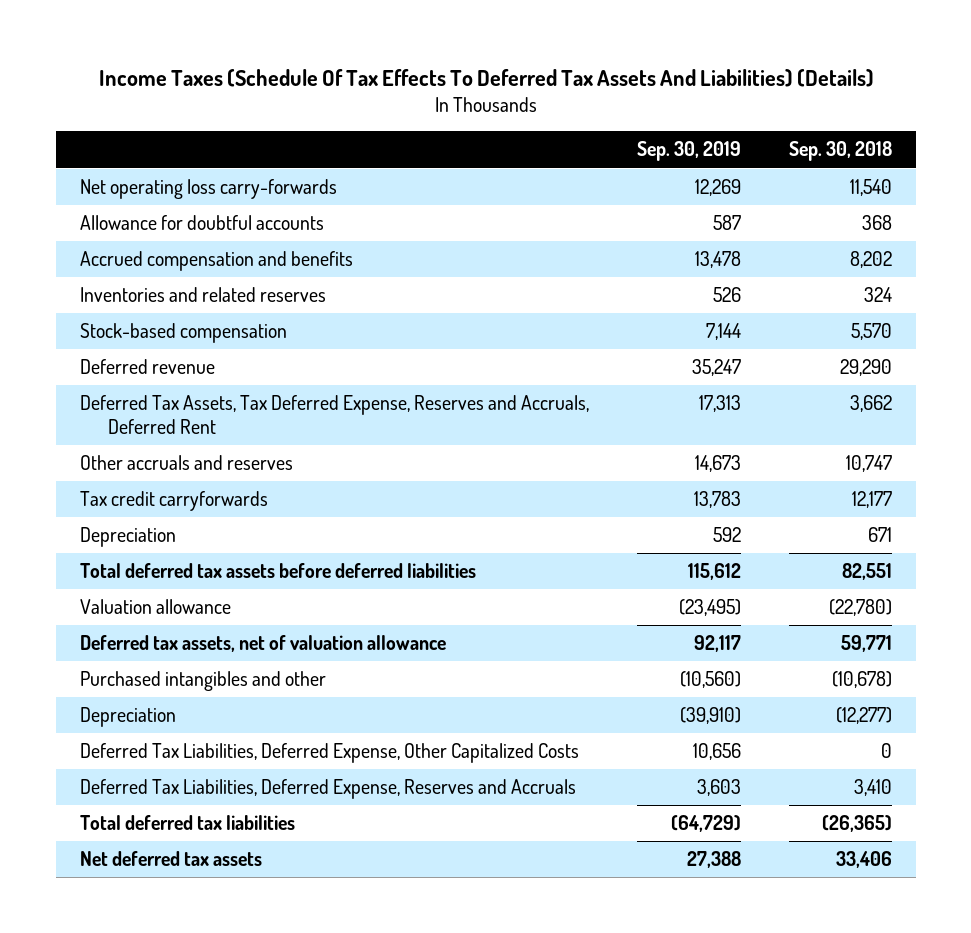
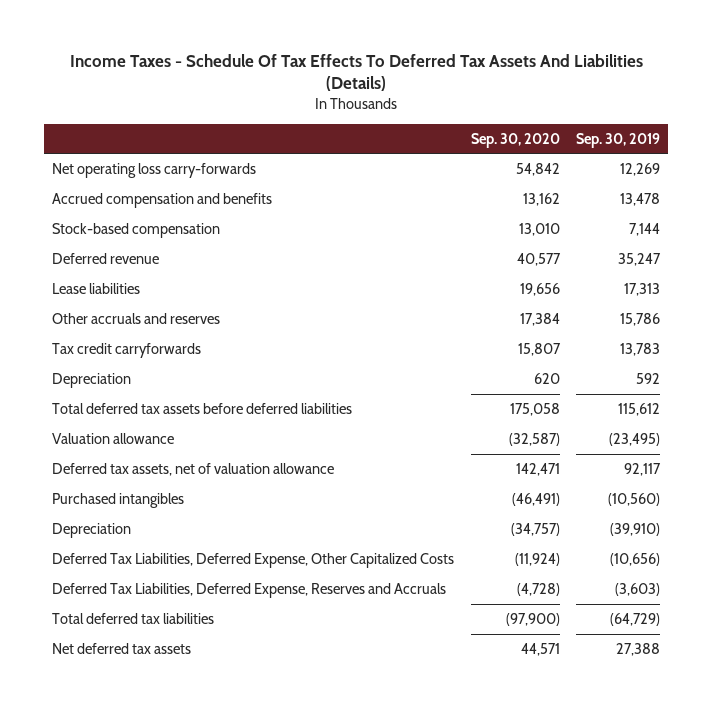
[98,68,874,87] Income Taxes (Schedule Of Tax Effects To Deferred Tax Assets And Liabilities) (Details) -> [70,53,644,92] Income Taxes - Schedule Of Tax Effects To Deferred Tax Assets And Liabilities (Details)
[788,141,892,162] Sep. 30, 2018 -> none
none -> [470,132,560,148] Sep. 30, 2020
[79,215,324,231] Allowance for doubtful accounts -> none
[79,287,326,303] Inventories and related reserves -> none
[79,395,589,434] Deferred Tax Assets, Tax Deferred Expense, Reserves and Accruals, Deferred Rent -> [52,282,141,294] Lease liabilities
[694,455,741,473] 14,673 -> [620,312,661,326] 15,786
[79,671,326,692] Purchased intangibles and other -> [52,492,185,508] Purchased intangibles
[692,743,741,761] 10,656 -> [610,552,661,566] (10,656)
[696,779,741,797] 3,603 -> [615,582,661,596] (3,603)

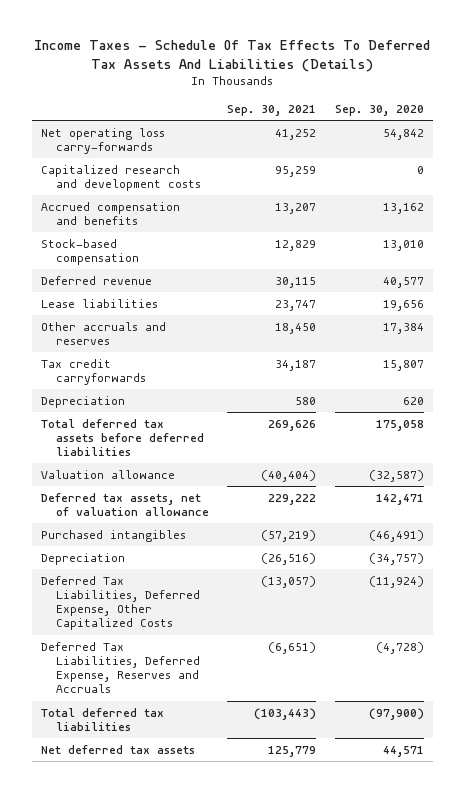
[576,132,661,148] Sep. 30, 2019 -> none
none -> [227,104,317,116] Sep. 30, 2021
none -> [40,164,201,191] Capitalized research and development costs

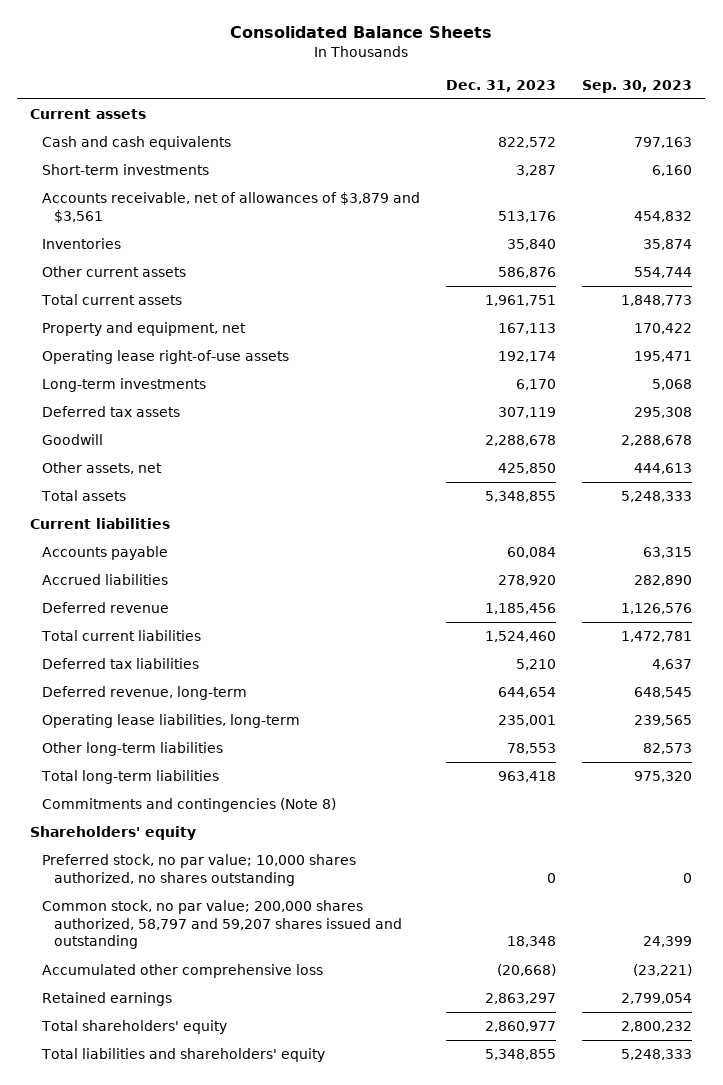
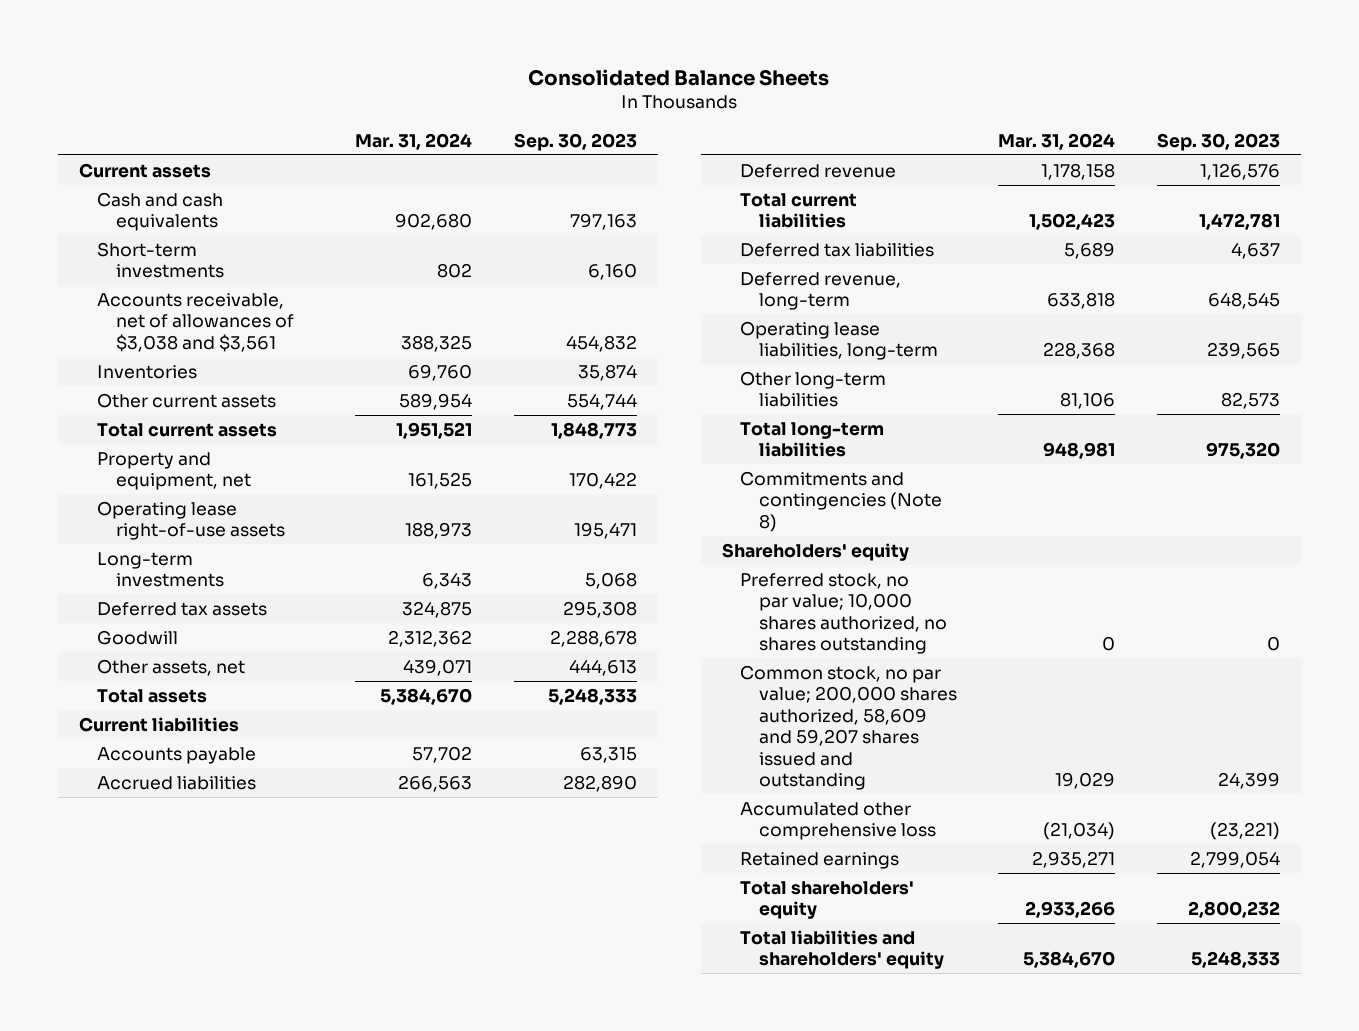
[446,79,557,92] Dec. 31, 2023 -> none
none -> [355,132,473,150] Mar. 31, 2024
[42,192,421,223] Accounts receivable, net of allowances of $3,879 and $3,561 -> [97,292,294,352] Accounts receivable, net of allowances of $3,038 and $3,561
[42,900,403,950] Common stock, no par value; 200,000 shares authorized, 58,797 and 59,207 shares issued and outstanding -> [740,664,957,791] Common stock, no par value; 200,000 shares authorized, 58,609 and 59,207 shares issued and outstanding

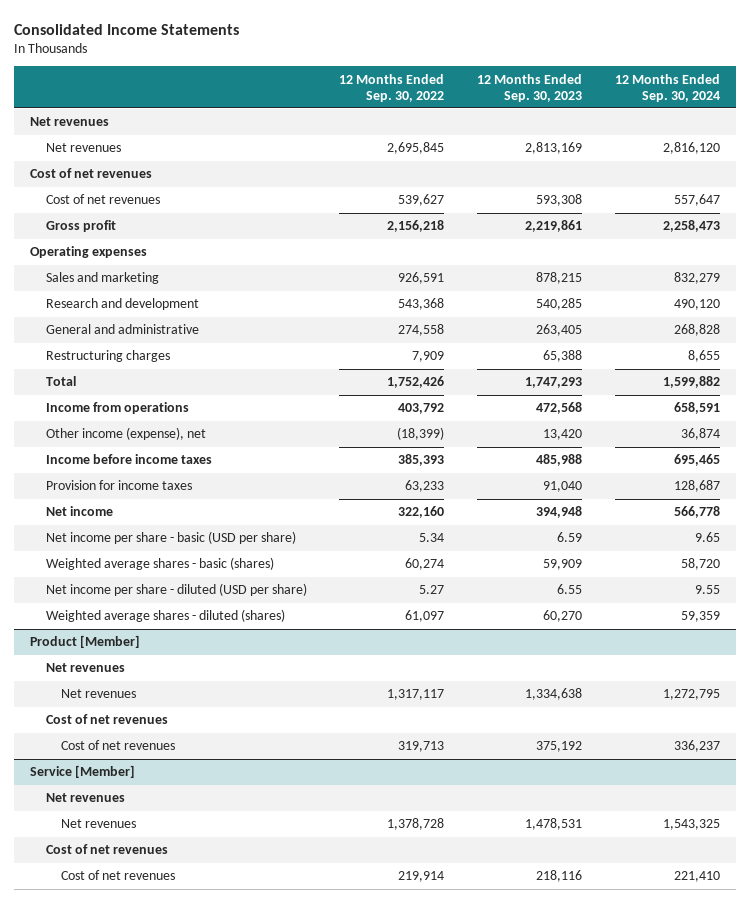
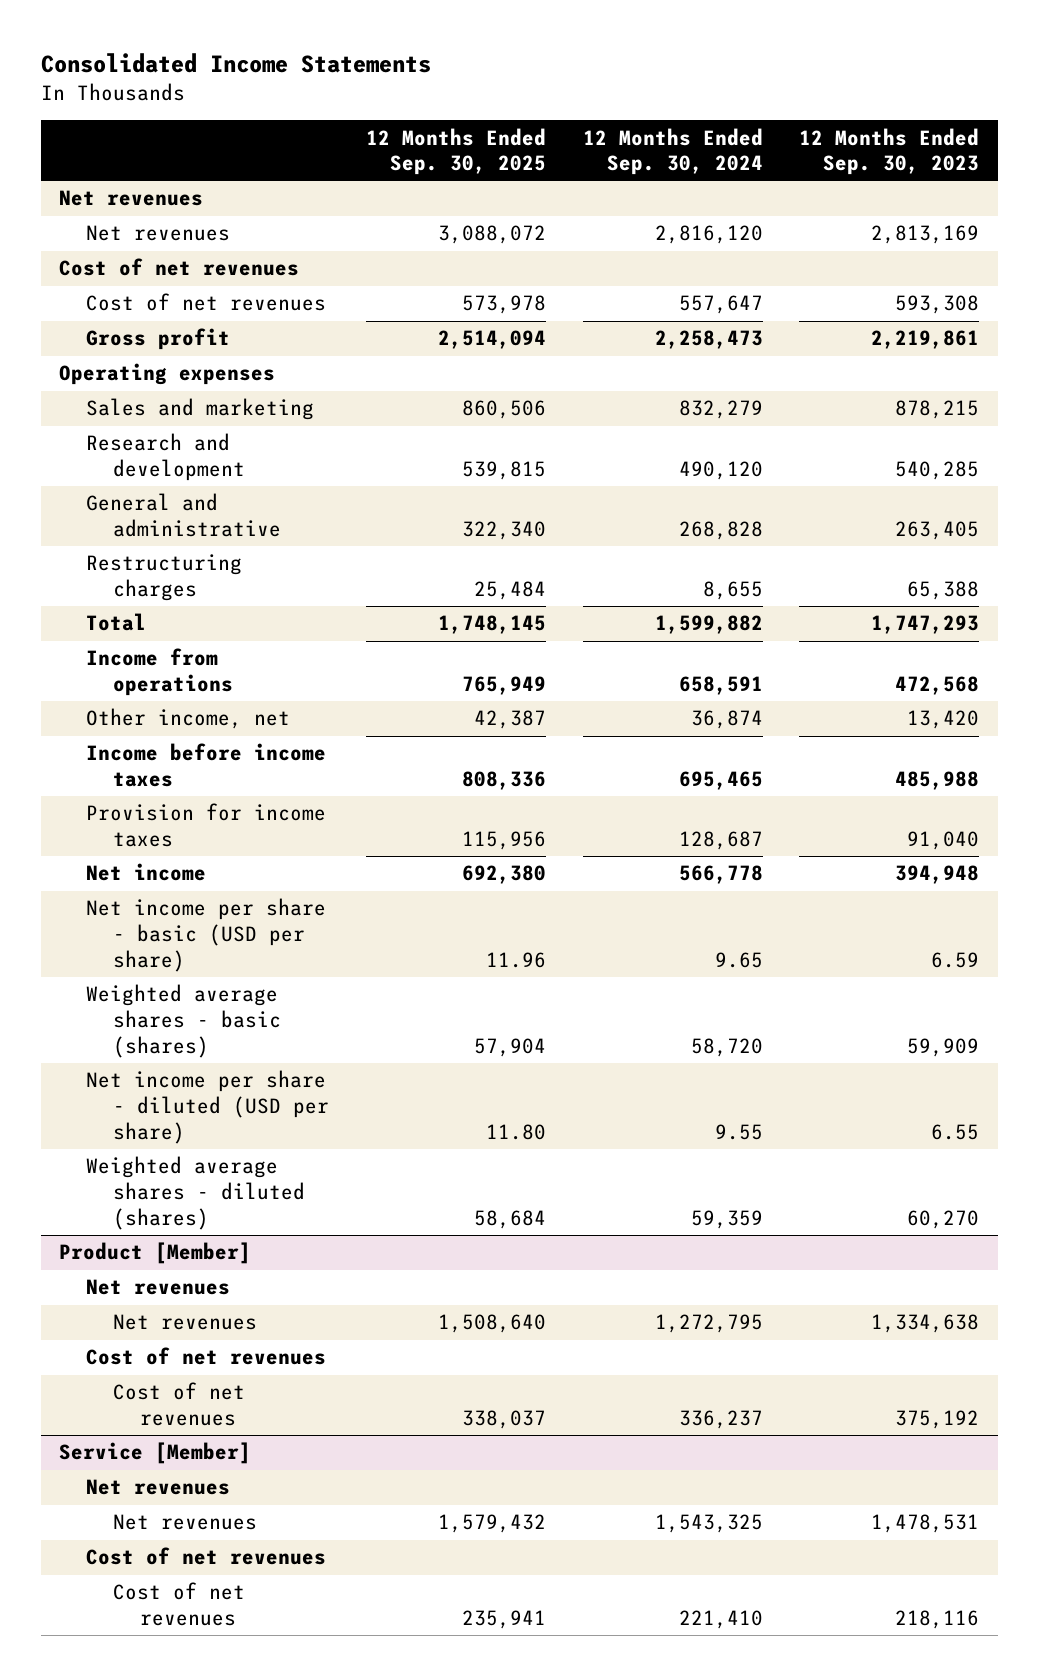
[339,73,445,102] 12 Months Ended Sep. 30, 2022 -> none
none -> [365,127,546,176] 12 Months Ended Sep. 30, 2025
[45,427,206,441] Other income (expense), net -> [85,708,290,730] Other income, net

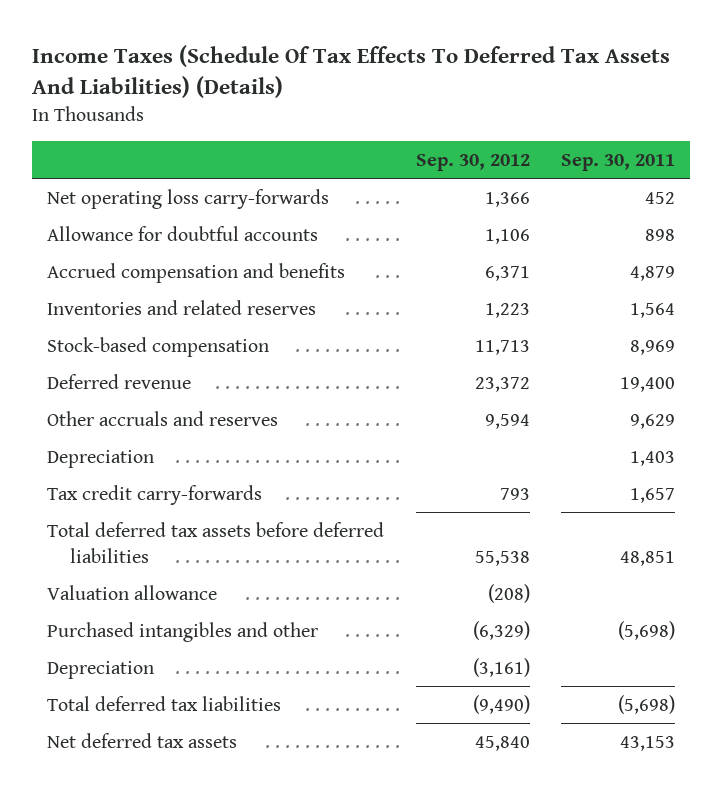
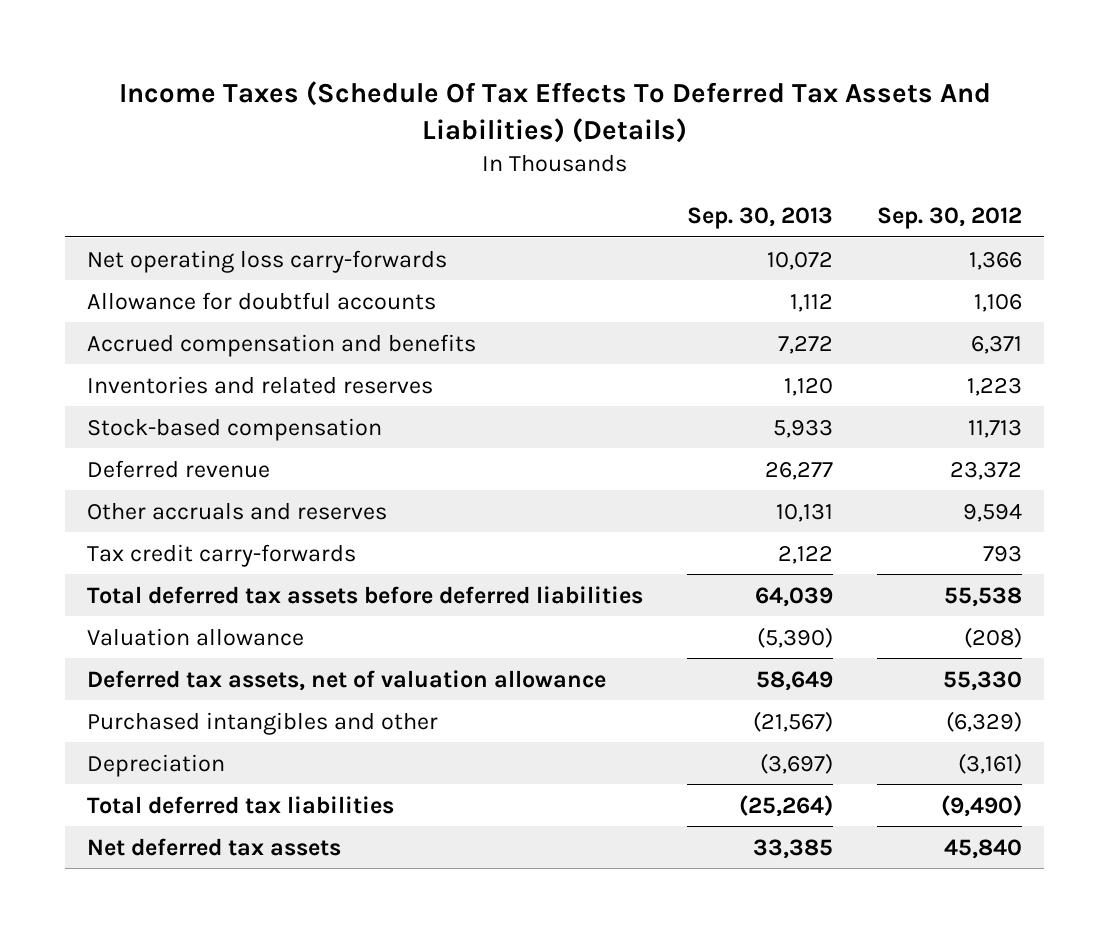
[560,153,675,171] Sep. 30, 2011 -> none
none -> [687,206,834,229] Sep. 30, 2013
[47,449,155,468] Depreciation -> none
none -> [87,669,607,691] Deferred tax assets, net of valuation allowance

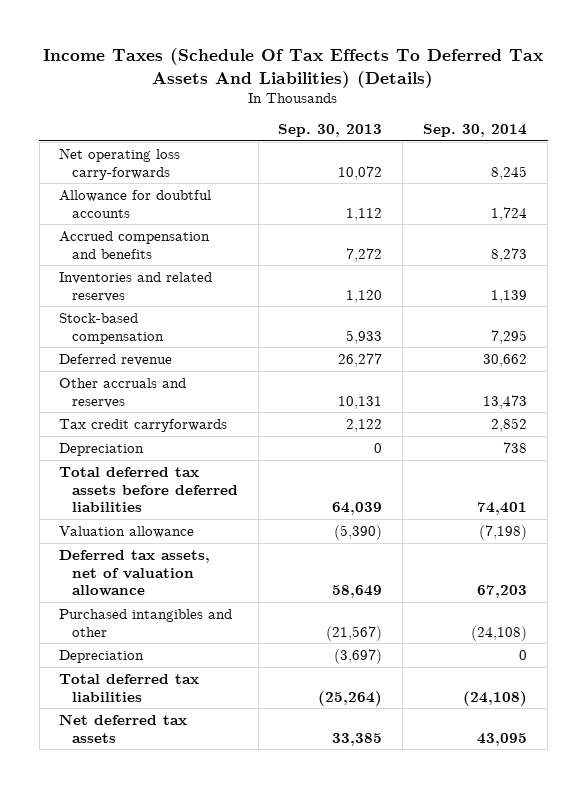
[876,206,1022,229] Sep. 30, 2012 -> none
none -> [423,123,528,137] Sep. 30, 2014
[87,543,357,567] Tax credit carry-forwards -> [59,418,228,432] Tax credit carryforwards
none -> [59,442,145,456] Depreciation

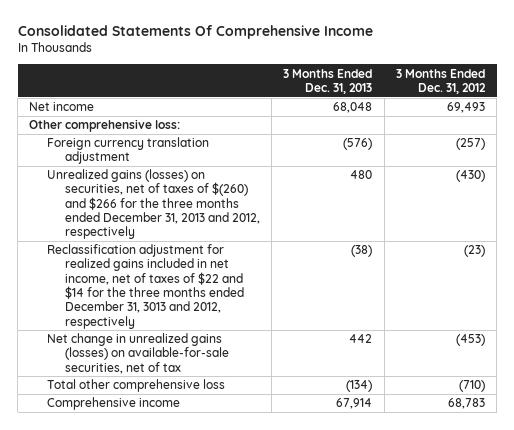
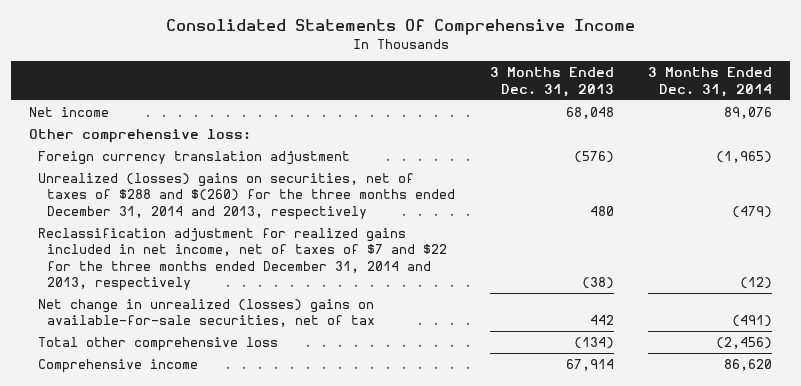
[395,68,486,94] 3 Months Ended Dec. 31, 2012 -> none
none -> [648,67,773,97] 3 Months Ended Dec. 31, 2014
[47,169,260,240] Unrealized gains (losses) on securities, net of taxes of $(260) and $266 for the three months ended December 31, 2013 and 2012, respectively -> [37,172,456,220] Unrealized (losses) gains on securities, net of taxes of $288 and $(260) for the three months ended December 31, 2014 and 2013, respectively
[47,244,244,329] Reclassification adjustment for realized gains included in net income, net of taxes of $22 and $14 for the three months ended December 31, 3013 and 2012, respectively -> [37,227,448,292] Reclassification adjustment for realized gains included in net income, net of taxes of $7 and $22 for the three months ended December 31, 2014 and 2013, respectively
[47,333,229,374] Net change in unrealized gains (losses) on available-for-sale securities, net of tax -> [37,298,376,328] Net change in unrealized (losses) gains on available-for-sale securities, net of tax

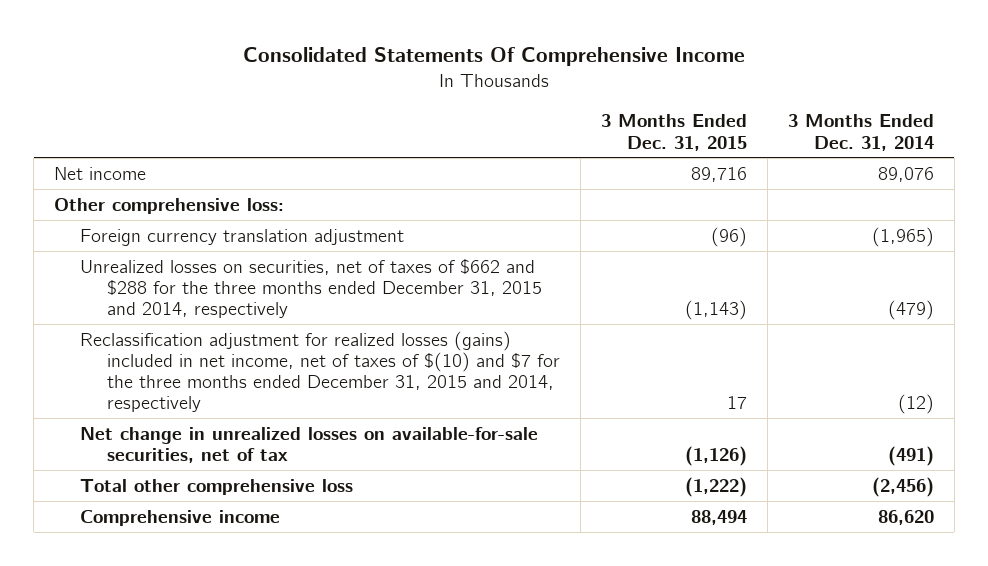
[489,67,614,97] 3 Months Ended Dec. 31, 2013 -> none
none -> [600,114,747,151] 3 Months Ended Dec. 31, 2015
[37,172,456,220] Unrealized (losses) gains on securities, net of taxes of $288 and $(260) for the three months ended December 31, 2014 and 2013, respectively -> [80,258,542,319] Unrealized losses on securities, net of taxes of $662 and $288 for the three months ended December 31, 2015 and 2014, respectively
[37,227,448,292] Reclassification adjustment for realized gains included in net income, net of taxes of $7 and $22 for the three months ended December 31, 2014 and 2013, respectively -> [80,330,560,413] Reclassification adjustment for realized losses (gains) included in net income, net of taxes of $(10) and $7 for the three months ended December 31, 2015 and 2014, respectively
[37,298,376,328] Net change in unrealized (losses) gains on available-for-sale securities, net of tax -> [80,426,539,463] Net change in unrealized losses on available-for-sale securities, net of tax

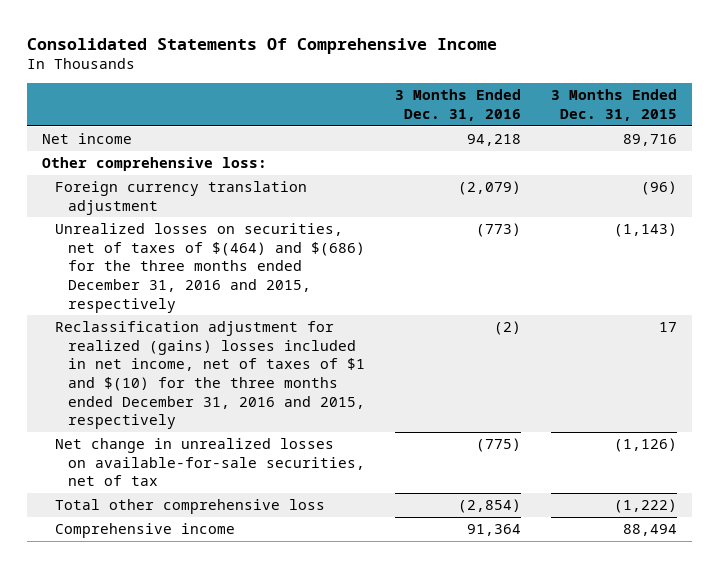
[787,114,934,151] 3 Months Ended Dec. 31, 2014 -> none
none -> [394,89,521,122] 3 Months Ended Dec. 31, 2016
[80,258,542,319] Unrealized losses on securities, net of taxes of $662 and $288 for the three months ended December 31, 2015 and 2014, respectively -> [54,223,365,313] Unrealized losses on securities, net of taxes of $(464) and $(686) for the three months ended December 31, 2016 and 2015, respectively
[80,330,560,413] Reclassification adjustment for realized losses (gains) included in net income, net of taxes of $(10) and $7 for the three months ended December 31, 2015 and 2014, respectively -> [54,321,365,430] Reclassification adjustment for realized (gains) losses included in net income, net of taxes of $1 and $(10) for the three months ended December 31, 2016 and 2015, respectively

